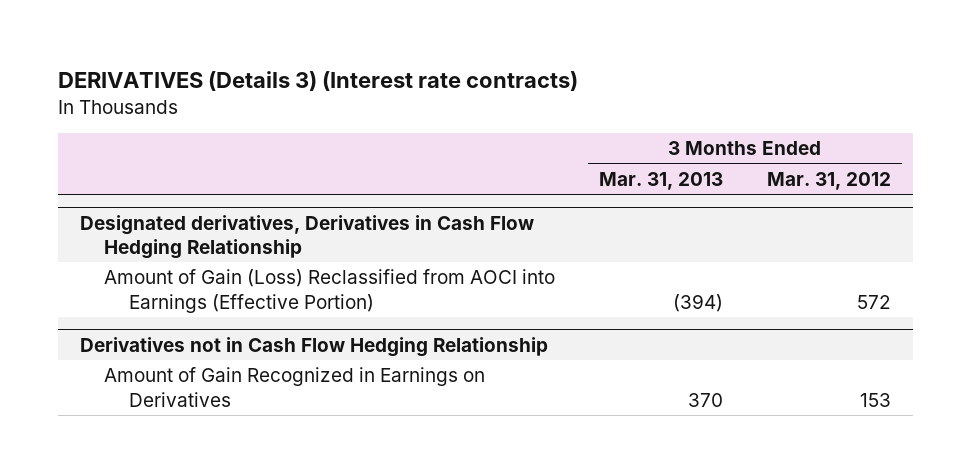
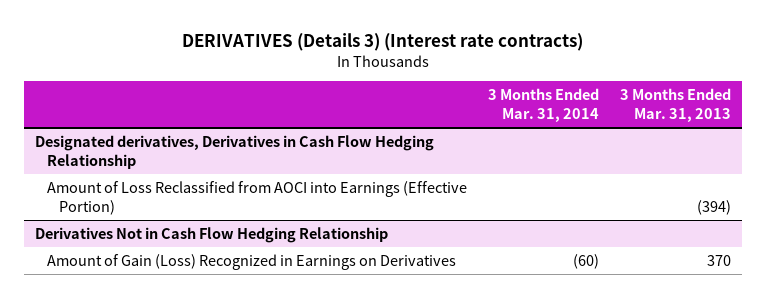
[767,171,892,190] Mar. 31, 2012 -> none
none -> [488,88,600,123] 3 Months Ended Mar. 31, 2014
[104,269,556,313] Amount of Gain (Loss) Reclassified from AOCI into Earnings (Effective Portion) -> [46,180,467,215] Amount of Loss Reclassified from AOCI into Earnings (Effective Portion)
[79,336,548,357] Derivatives not in Cash Flow Hedging Relationship -> [34,226,388,243] Derivatives Not in Cash Flow Hedging Relationship
[104,367,486,407] Amount of Gain Recognized in Earnings on Derivatives -> [46,253,456,270] Amount of Gain (Loss) Recognized in Earnings on Derivatives

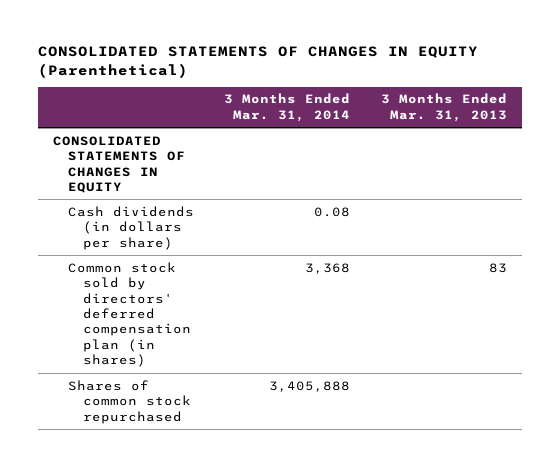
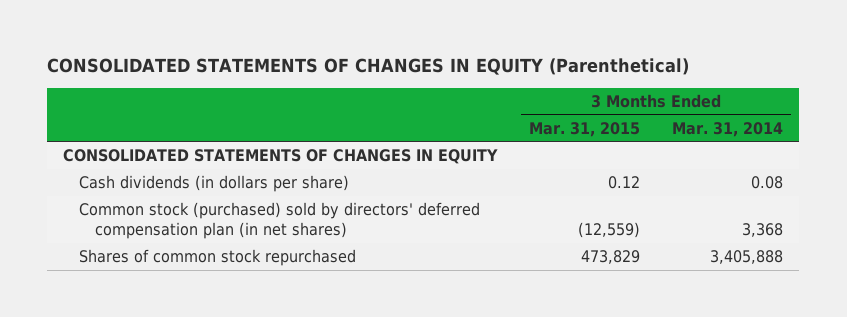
[380,93,507,122] 3 Months Ended Mar. 31, 2013 -> none
none -> [529,121,641,137] Mar. 31, 2015
[68,261,192,368] Common stock sold by directors' deferred compensation plan (in shares) -> [79,202,481,240] Common stock (purchased) sold by directors' deferred compensation plan (in net shares)

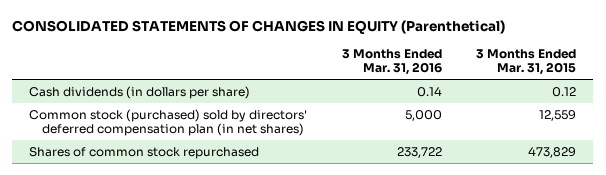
[672,121,784,137] Mar. 31, 2014 -> none
none -> [341,49,442,76] 3 Months Ended Mar. 31, 2016
[63,149,499,165] CONSOLIDATED STATEMENTS OF CHANGES IN EQUITY -> none
[578,222,641,239] (12,559) -> [539,109,577,121] 12,559

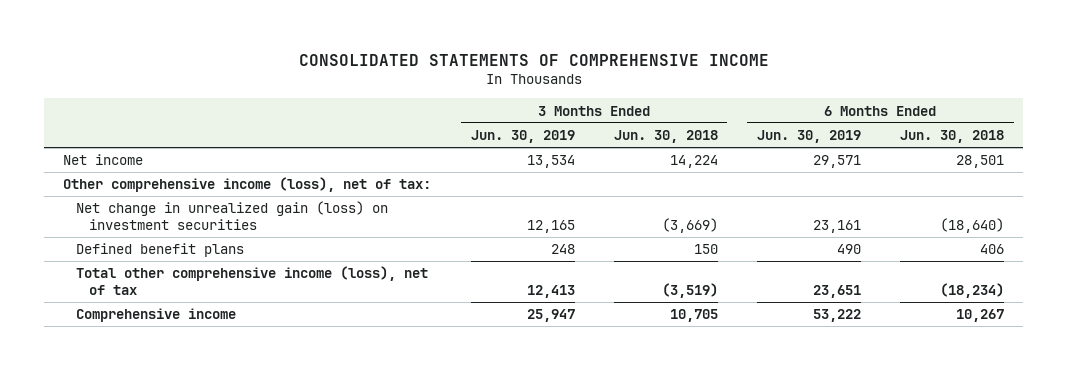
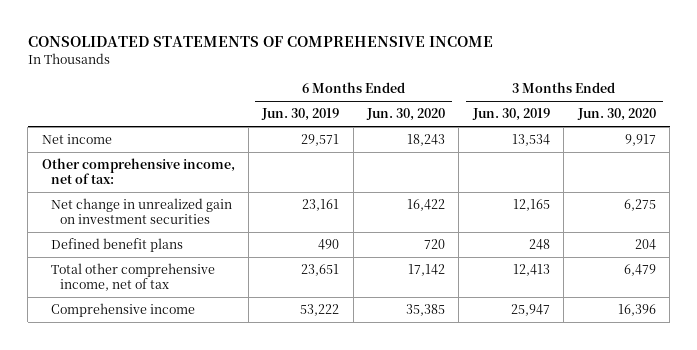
[613,130,718,144] Jun. 30, 2018 -> none
[899,130,1004,144] Jun. 30, 2018 -> none
none -> [366,108,446,122] Jun. 30, 2020
none -> [576,108,656,122] Jun. 30, 2020
[63,177,432,193] Other comprehensive income (loss), net of tax: -> [41,157,235,185] Other comprehensive income, net of tax:
[76,201,389,230] Net change in unrealized gain (loss) on investment securities -> [50,197,232,225] Net change in unrealized gain on investment securities
[76,266,429,295] Total other comprehensive income (loss), net of tax -> [50,262,215,292] Total other comprehensive income, net of tax

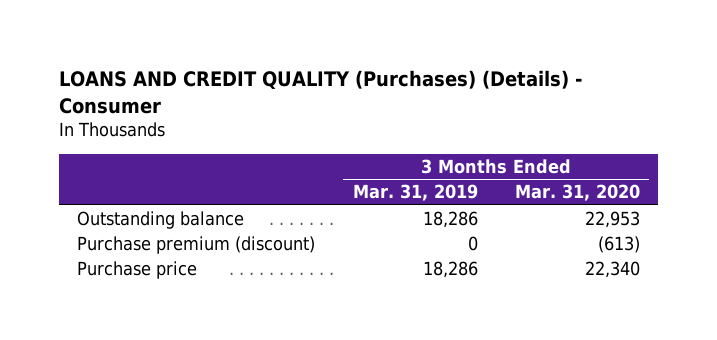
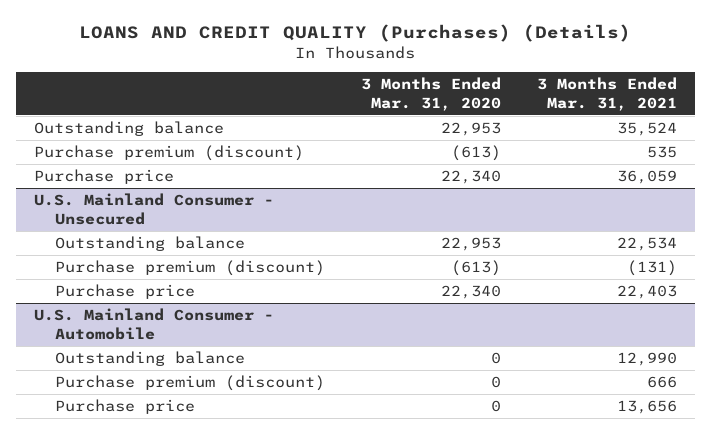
[58,69,582,114] LOANS AND CREDIT QUALITY (Purchases) (Details) - Consumer -> [79,24,632,43] LOANS AND CREDIT QUALITY (Purchases) (Details)
[352,184,478,202] Mar. 31, 2019 -> none
none -> [537,77,678,111] 3 Months Ended Mar. 31, 2021
none -> [33,193,274,225] U.S. Mainland Consumer - Unsecured
none -> [55,236,246,252] Outstanding balance
none -> [55,260,326,277] Purchase premium (discount)
none -> [55,284,196,300] Purchase price
none -> [33,308,274,340] U.S. Mainland Consumer - Automobile
none -> [55,351,246,367] Outstanding balance
none -> [55,375,326,392] Purchase premium (discount)
none -> [55,399,196,415] Purchase price

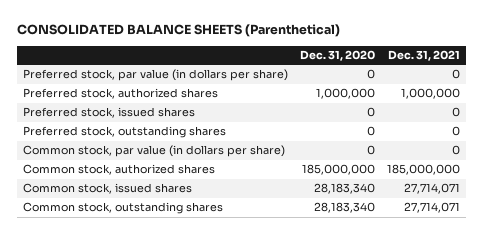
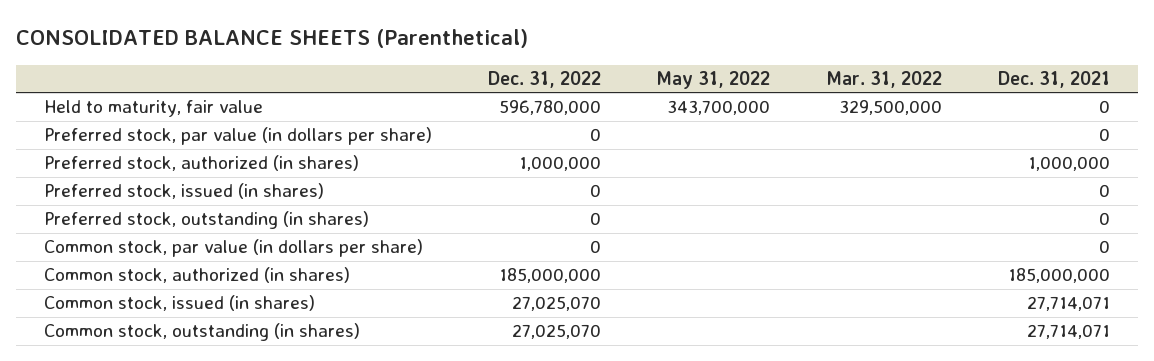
[300,49,376,61] Dec. 31, 2020 -> none
none -> [487,70,601,88] Dec. 31, 2022
none -> [656,70,771,89] May 31, 2022
none -> [826,70,943,88] Mar. 31, 2022
none -> [43,100,263,118] Held to maturity, fair value
[23,88,219,100] Preferred stock, authorized shares -> [43,155,359,172] Preferred stock, authorized (in shares)
[23,107,196,119] Preferred stock, issued shares -> [43,183,324,200] Preferred stock, issued (in shares)
[23,126,227,139] Preferred stock, outstanding shares -> [43,211,369,230] Preferred stock, outstanding (in shares)
[23,164,216,176] Common stock, authorized shares -> [43,267,350,284] Common stock, authorized (in shares)
[23,183,193,195] Common stock, issued shares -> [43,295,315,312] Common stock, issued (in shares)
[23,202,224,215] Common stock, outstanding shares -> [43,323,360,342] Common stock, outstanding (in shares)

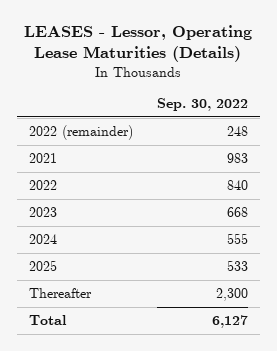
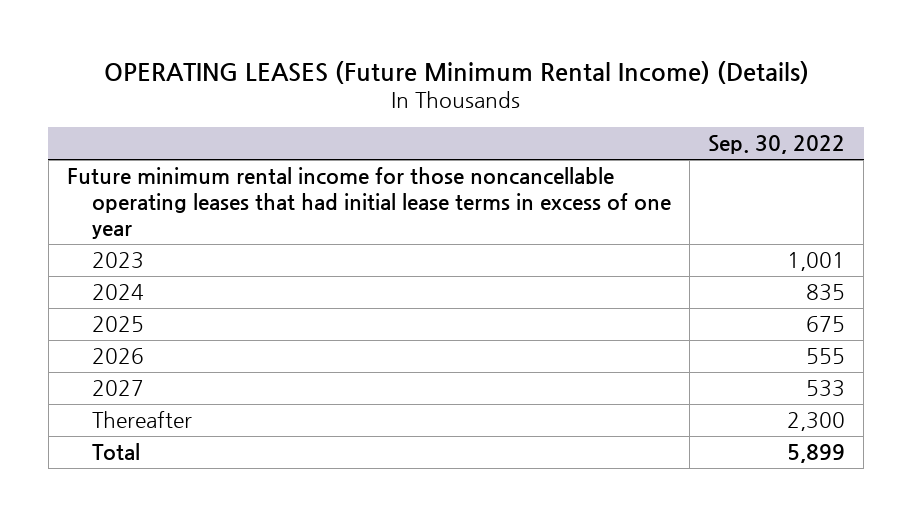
[24,25,253,63] LEASES - Lessor, Operating Lease Maturities (Details) -> [103,60,809,84] OPERATING LEASES (Future Minimum Rental Income) (Details)
[28,125,133,141] 2022 (remainder) -> none
[28,153,57,164] 2021 -> none
[28,180,57,191] 2022 -> none
none -> [66,167,671,240] Future minimum rental income for those noncancellable operating leases that had initial lease terms in excess of one year
[227,207,249,218] 668 -> [787,252,846,272] 1,001
none -> [91,284,144,301] 2024
none -> [91,316,144,333] 2025
[28,234,57,245] 2024 -> [91,348,144,365] 2026
[28,260,57,272] 2025 -> [91,380,144,397] 2027
[212,315,249,329] 6,127 -> [787,444,846,464] 5,899

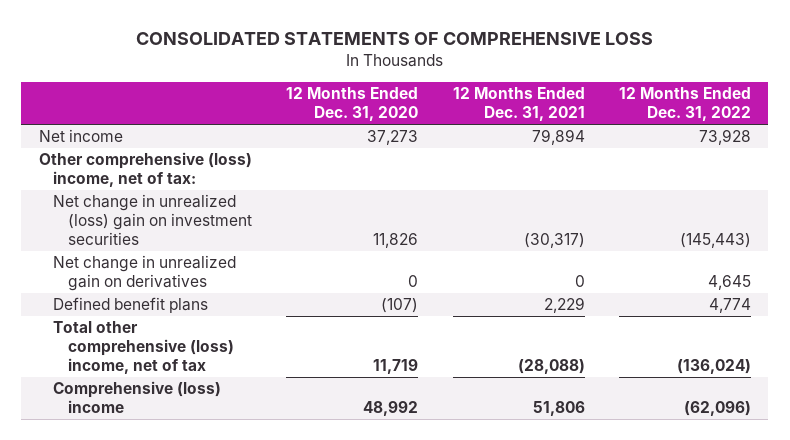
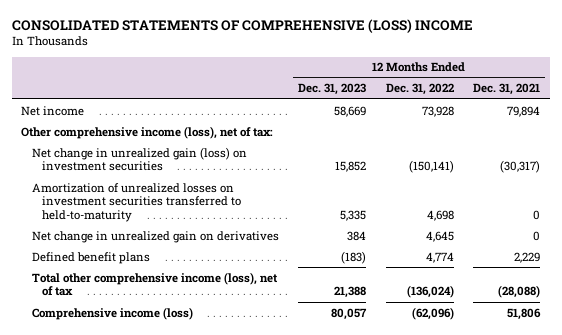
[135,32,653,46] CONSOLIDATED STATEMENTS OF COMPREHENSIVE LOSS -> [11,18,473,33] CONSOLIDATED STATEMENTS OF COMPREHENSIVE (LOSS) INCOME
[286,87,419,121] 12 Months Ended Dec. 31, 2020 -> none
none -> [298,83,367,96] Dec. 31, 2023
[38,152,252,188] Other comprehensive (loss) income, net of tax: -> [21,125,274,139] Other comprehensive income (loss), net of tax:
[53,194,252,245] Net change in unrealized (loss) gain on investment securities -> [31,146,247,172] Net change in unrealized gain (loss) on investment securities
[680,232,752,248] (145,443) -> [408,160,454,174] (150,141)
none -> [31,182,242,222] Amortization of unrealized losses on investment securities transferred to held-to-maturity
[53,321,234,374] Total other comprehensive (loss) income, net of tax -> [31,271,278,297] Total other comprehensive income (loss), net of tax
[53,381,222,414] Comprehensive (loss) income -> [31,306,193,320] Comprehensive income (loss)

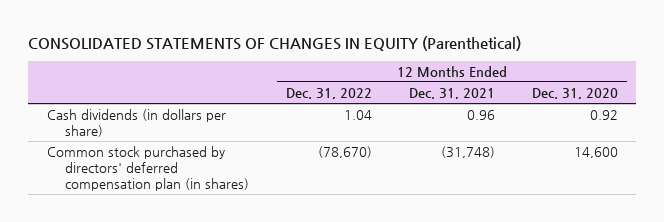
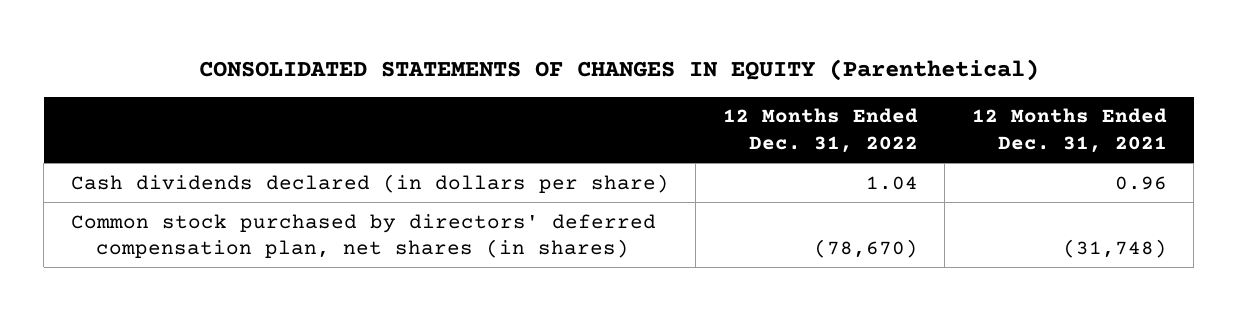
[531,88,618,100] Dec. 31, 2020 -> none
[46,109,226,137] Cash dividends (in dollars per share) -> [70,173,669,193] Cash dividends declared (in dollars per share)
[46,146,250,191] Common stock purchased by directors' deferred compensation plan (in shares) -> [70,213,656,258] Common stock purchased by directors' deferred compensation plan, net shares (in shares)

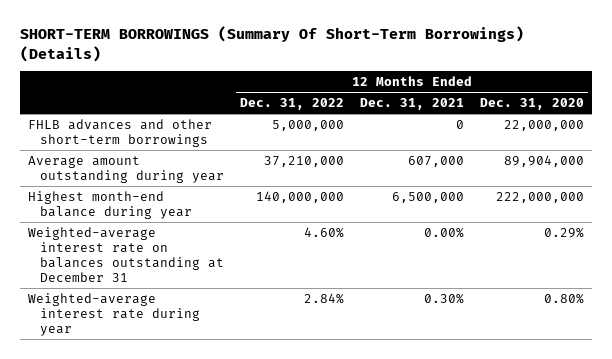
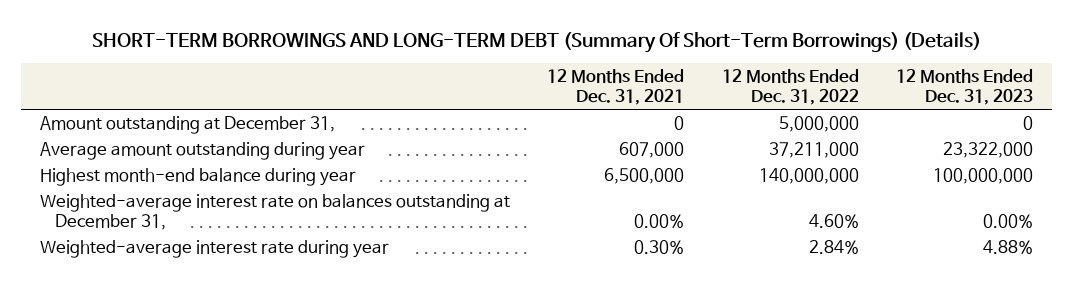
[20,26,525,62] SHORT-TERM BORROWINGS (Summary Of Short-Term Borrowings) (Details) -> [92,31,982,53] SHORT-TERM BORROWINGS AND LONG-TERM DEBT (Summary Of Short-Term Borrowings) (Details)
[479,98,584,111] Dec. 31, 2020 -> none
none -> [896,69,1034,105] 12 Months Ended Dec. 31, 2023
[28,118,213,147] FHLB advances and other short-term borrowings -> [39,116,335,135] Amount outstanding at December 31,
[264,155,345,167] 37,210,000 -> [768,142,859,159] 37,211,000
[28,226,225,282] Weighted-average interest rate on balances outstanding at December 31 -> [39,194,510,230] Weighted-average interest rate on balances outstanding at December 31,

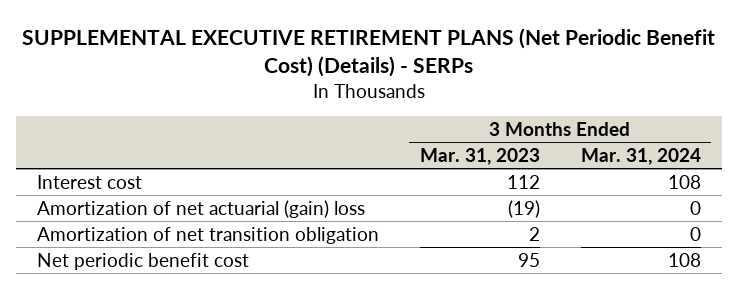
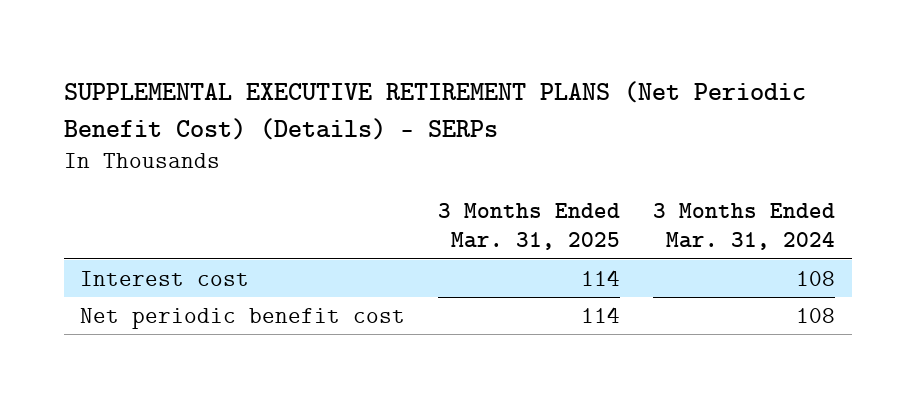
[419,147,540,165] Mar. 31, 2023 -> none
none -> [438,202,621,251] 3 Months Ended Mar. 31, 2025
[36,199,365,218] Amortization of net actuarial (gain) loss -> none
[36,226,379,244] Amortization of net transition obligation -> none

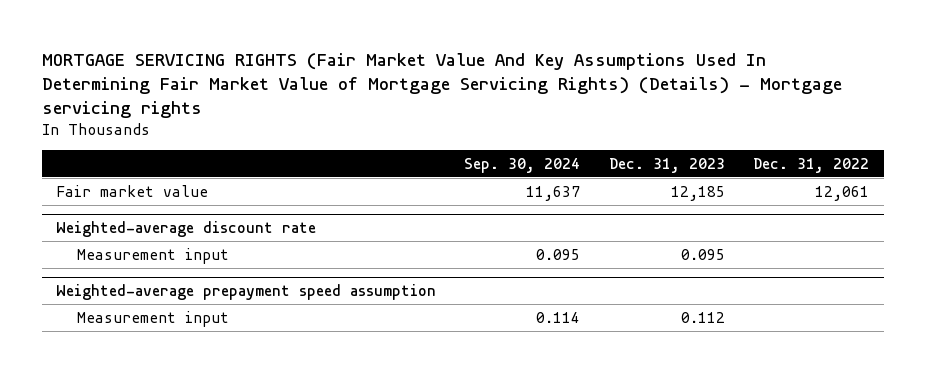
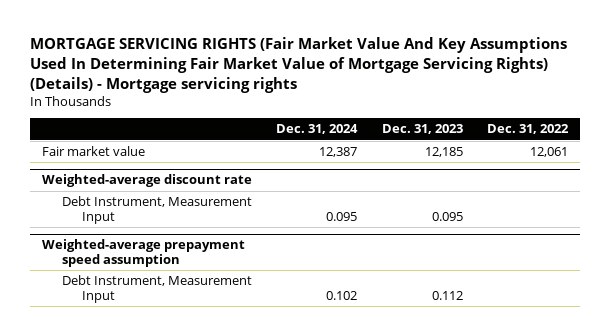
[464,157,581,173] Sep. 30, 2024 -> none
none -> [276,124,359,135] Dec. 31, 2024
[77,247,230,264] Measurement input -> [62,196,253,224] Debt Instrument, Measurement Input
[77,310,230,327] Measurement input -> [62,275,253,303] Debt Instrument, Measurement Input

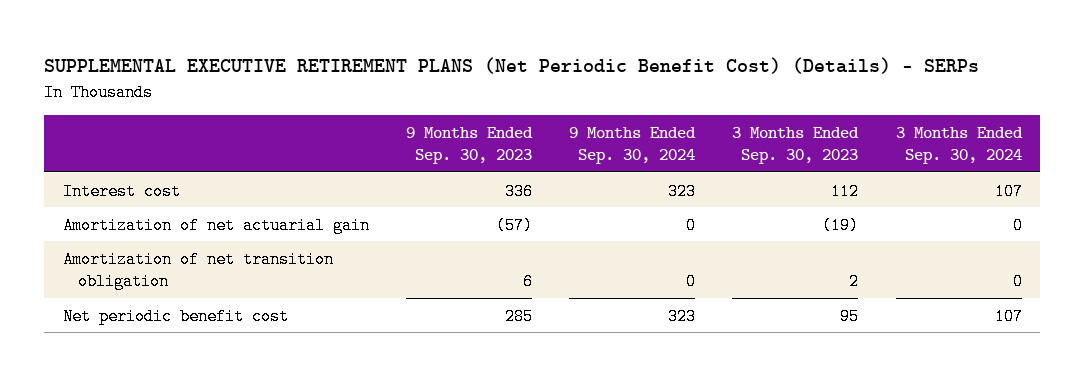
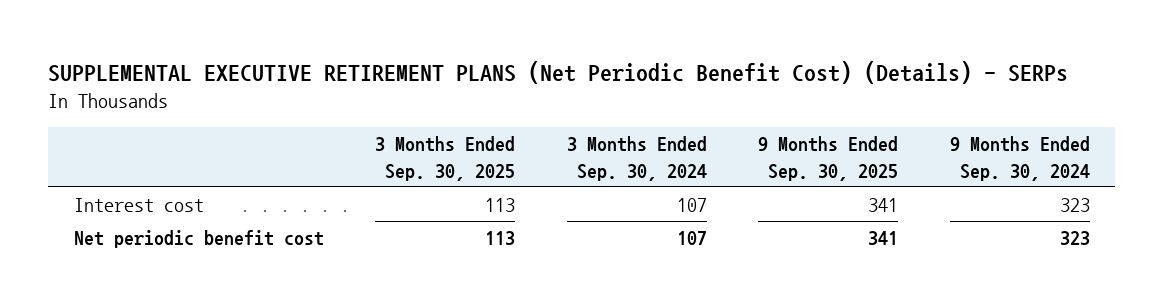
[405,126,533,165] 9 Months Ended Sep. 30, 2023 -> none
[732,126,860,165] 3 Months Ended Sep. 30, 2023 -> none
none -> [375,136,516,181] 3 Months Ended Sep. 30, 2025
none -> [758,136,899,181] 9 Months Ended Sep. 30, 2025
[62,216,370,234] Amortization of net actuarial gain -> none
[62,250,334,291] Amortization of net transition obligation -> none

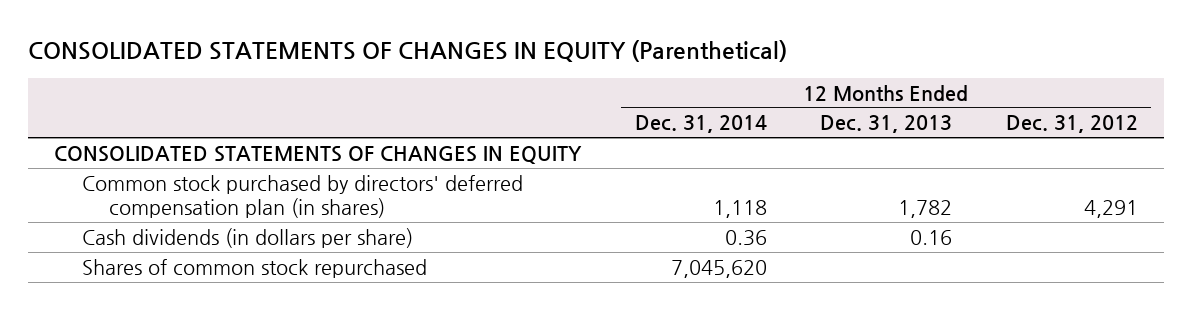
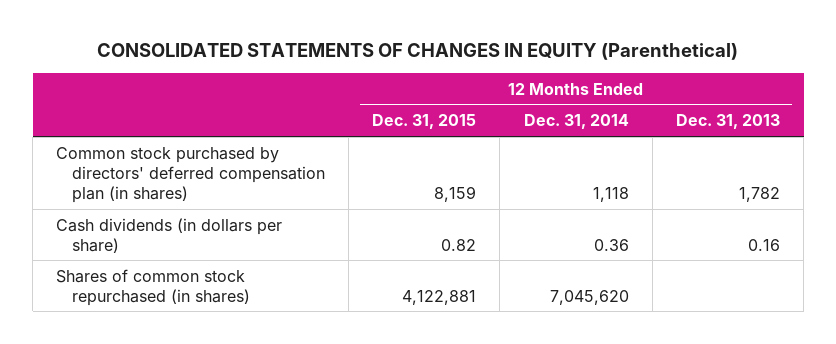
[1005,115,1138,134] Dec. 31, 2012 -> none
none -> [372,114,477,130] Dec. 31, 2015
[54,145,583,164] CONSOLIDATED STATEMENTS OF CHANGES IN EQUITY -> none
[81,258,427,278] Shares of common stock repurchased -> [56,268,250,306] Shares of common stock repurchased (in shares)

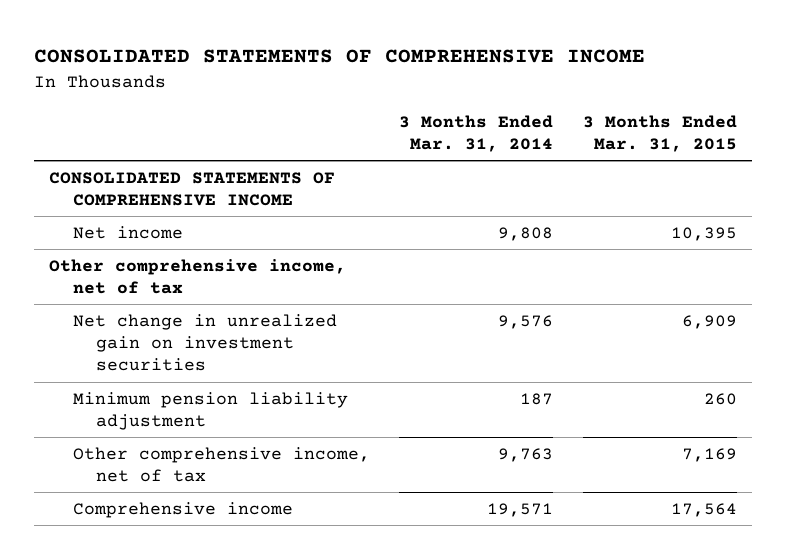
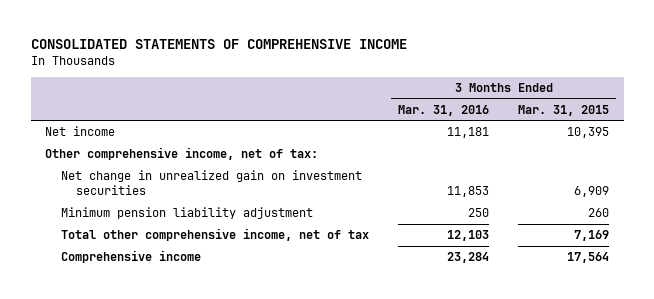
[399,114,554,153] 3 Months Ended Mar. 31, 2014 -> none
none -> [397,104,489,116] Mar. 31, 2016
[49,171,336,207] CONSOLIDATED STATEMENTS OF COMPREHENSIVE INCOME -> none
[49,258,347,295] Other comprehensive income, net of tax -> [45,147,319,161] Other comprehensive income, net of tax:
[72,446,370,483] Other comprehensive income, net of tax -> [60,228,369,242] Total other comprehensive income, net of tax

